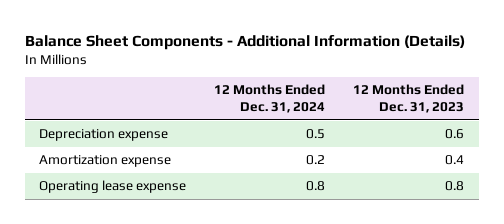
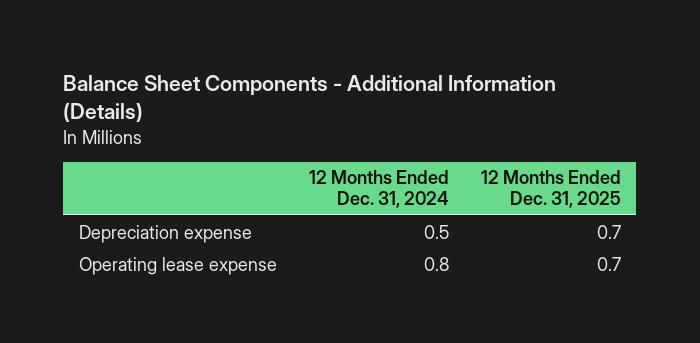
[353,84,465,114] 12 Months Ended Dec. 31, 2023 -> none
none -> [480,170,621,209] 12 Months Ended Dec. 31, 2025
[39,155,172,168] Amortization expense -> none

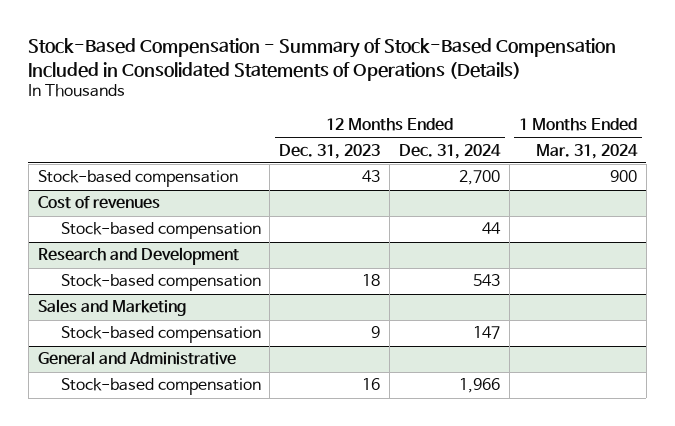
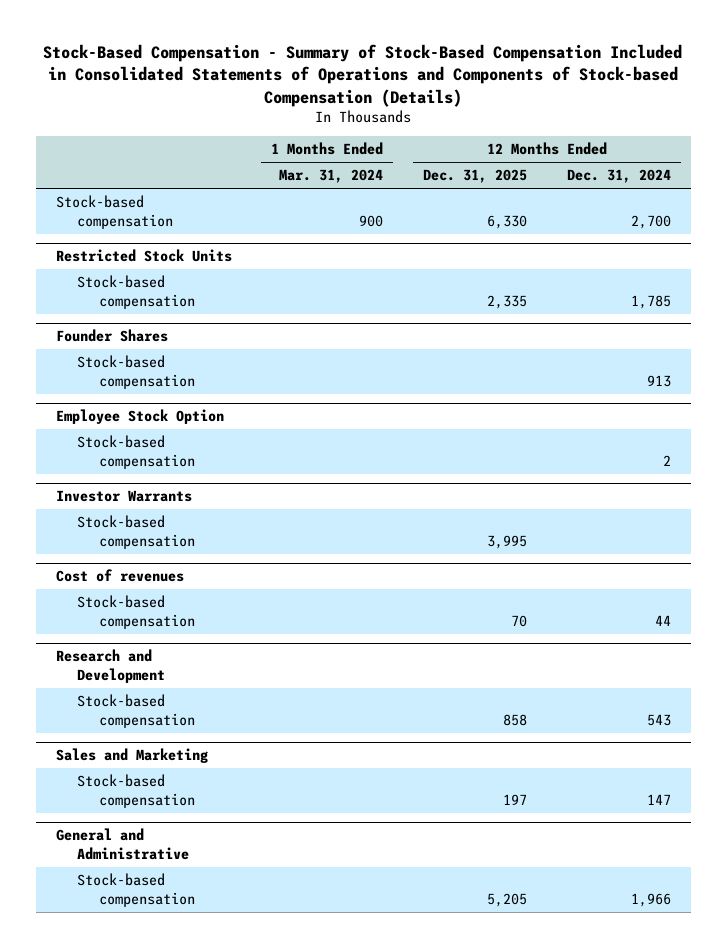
[28,38,617,81] Stock-Based Compensation - Summary of Stock-Based Compensation Included in Consolidated Statements of Operations (Details) -> [43,43,683,107] Stock-Based Compensation - Summary of Stock-Based Compensation Included in Consolidated Statements of Operations and Components of Stock-based Compensation (Details)
[279,143,381,159] Dec. 31, 2023 -> none
none -> [423,169,528,184] Dec. 31, 2025
none -> [55,249,232,263] Restricted Stock Units
none -> [77,275,196,309] Stock-based compensation
none -> [55,329,168,343] Founder Shares
none -> [77,355,196,389] Stock-based compensation
none -> [55,409,224,425] Employee Stock Option
none -> [77,435,196,469] Stock-based compensation
none -> [55,490,192,503] Investor Warrants
none -> [77,515,196,549] Stock-based compensation

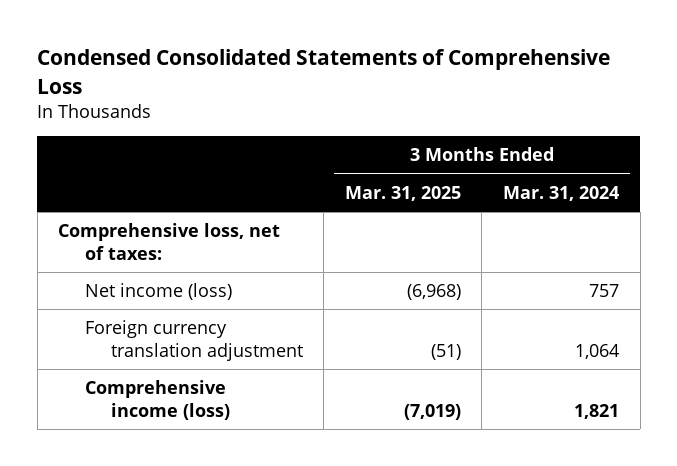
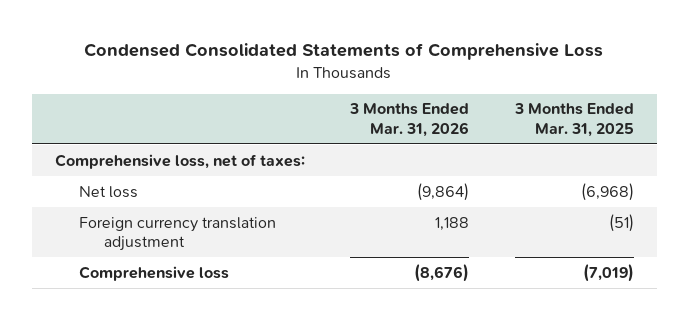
[503,185,620,201] Mar. 31, 2024 -> none
none -> [349,103,470,137] 3 Months Ended Mar. 31, 2026
[84,283,232,301] Net income (loss) -> [79,185,139,198] Net loss
[84,380,230,421] Comprehensive income (loss) -> [79,265,230,281] Comprehensive loss

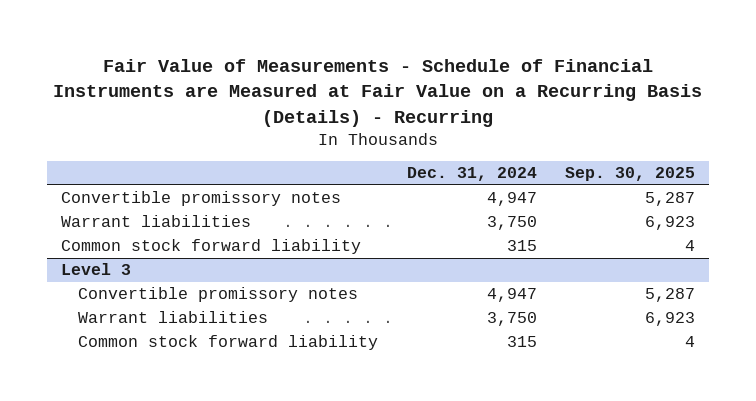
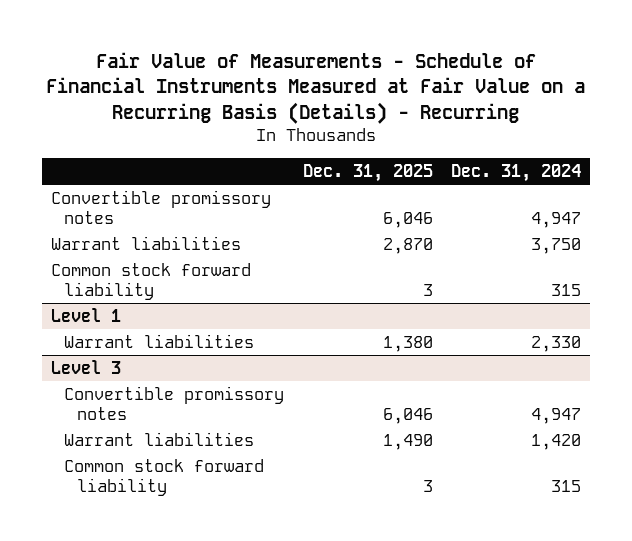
[52,59,702,127] Fair Value of Measurements - Schedule of Financial Instruments are Measured at Fair Value on a Recurring Basis (Details) - Recurring -> [46,51,586,125] Fair Value of Measurements - Schedule of Financial Instruments Measured at Fair Value on a Recurring Basis (Details) - Recurring
[564,167,695,182] Sep. 30, 2025 -> none
none -> [302,163,433,182] Dec. 31, 2025
none -> [51,307,122,322] Level 1
none -> [64,333,255,348] Warrant liabilities
[486,312,537,327] 3,750 -> [531,433,582,450] 1,420

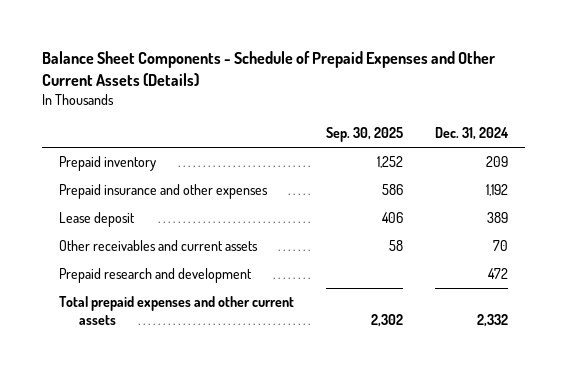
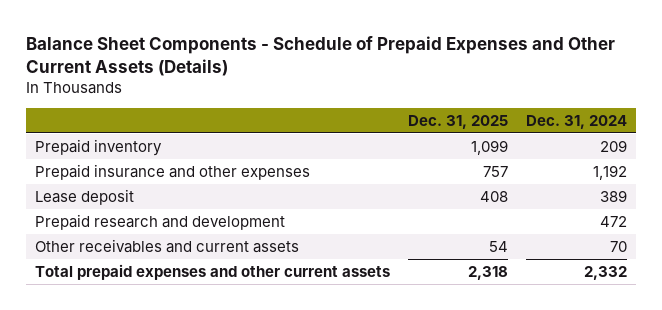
[325,126,403,142] Sep. 30, 2025 -> none
none -> [408,114,509,129] Dec. 31, 2025
[58,240,258,252] Other receivables and current assets -> [35,238,300,253] Other receivables and current assets

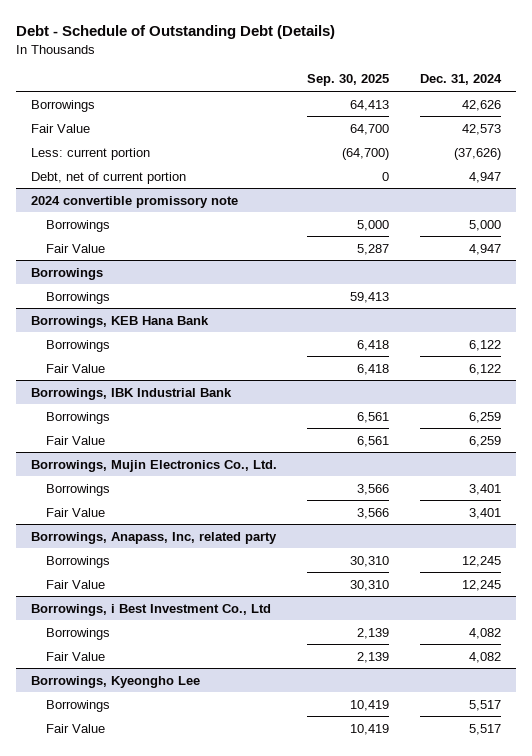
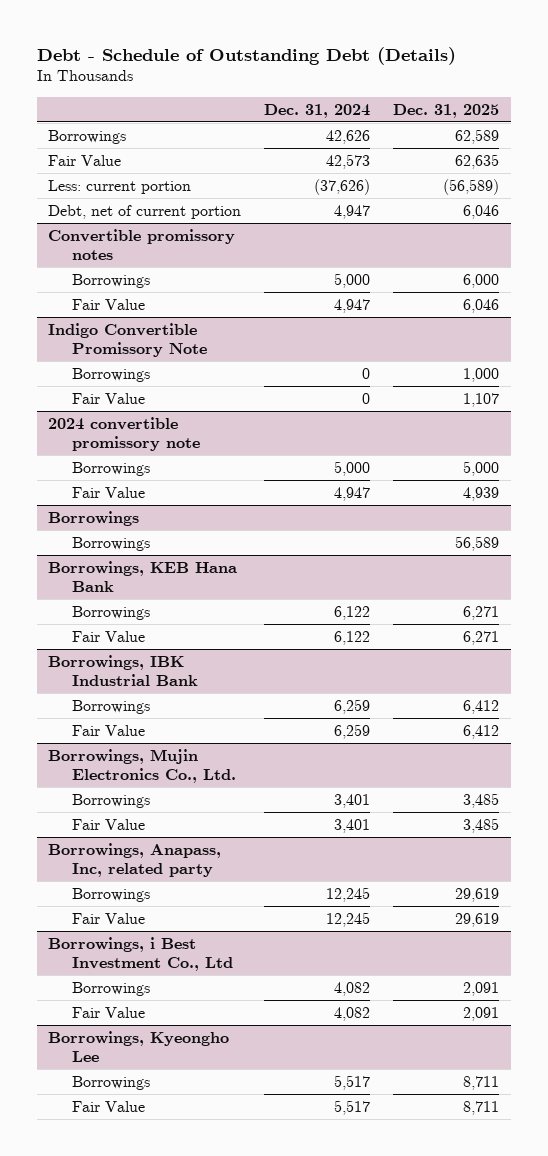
[307,74,390,87] Sep. 30, 2025 -> none
none -> [393,103,500,118] Dec. 31, 2025
none -> [48,228,236,260] Convertible promissory notes
none -> [71,273,150,288] Borrowings
none -> [71,298,145,310] Fair Value
none -> [48,322,207,357] Indigo Convertible Promissory Note
none -> [71,367,150,382] Borrowings
none -> [71,392,145,404] Fair Value

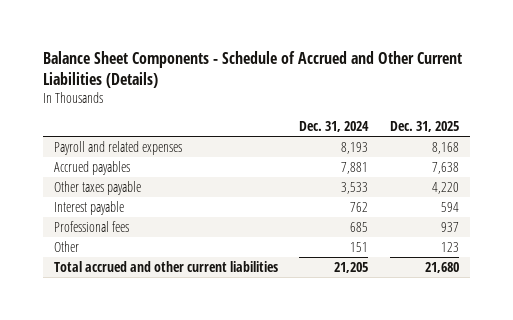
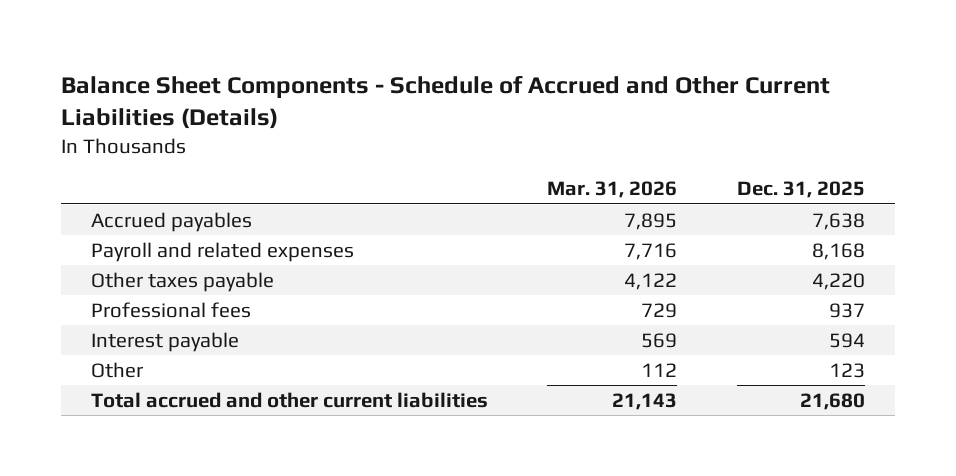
[299,121,370,133] Dec. 31, 2024 -> none
none -> [547,181,678,199] Mar. 31, 2026
[53,140,182,155] Payroll and related expenses -> [90,241,354,262] Payroll and related expenses
[53,200,124,215] Interest payable -> [90,331,239,352] Interest payable

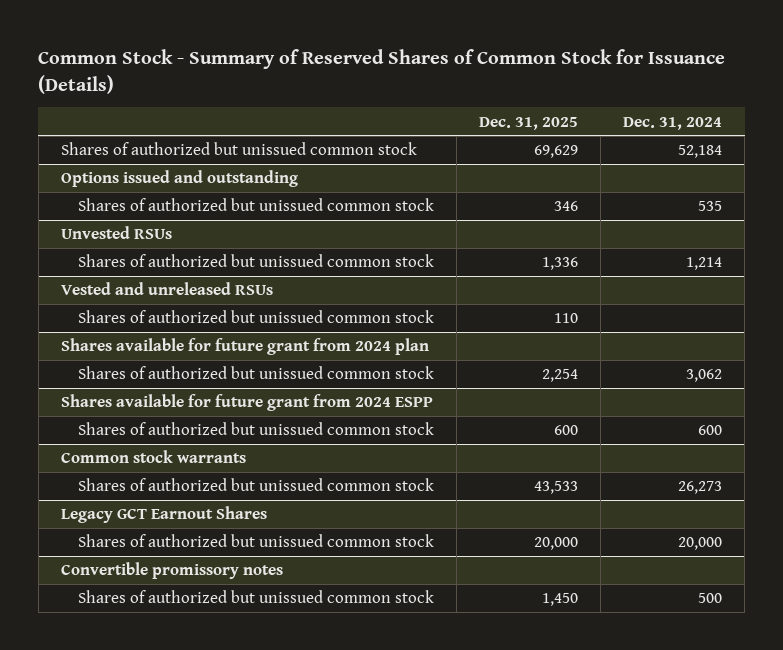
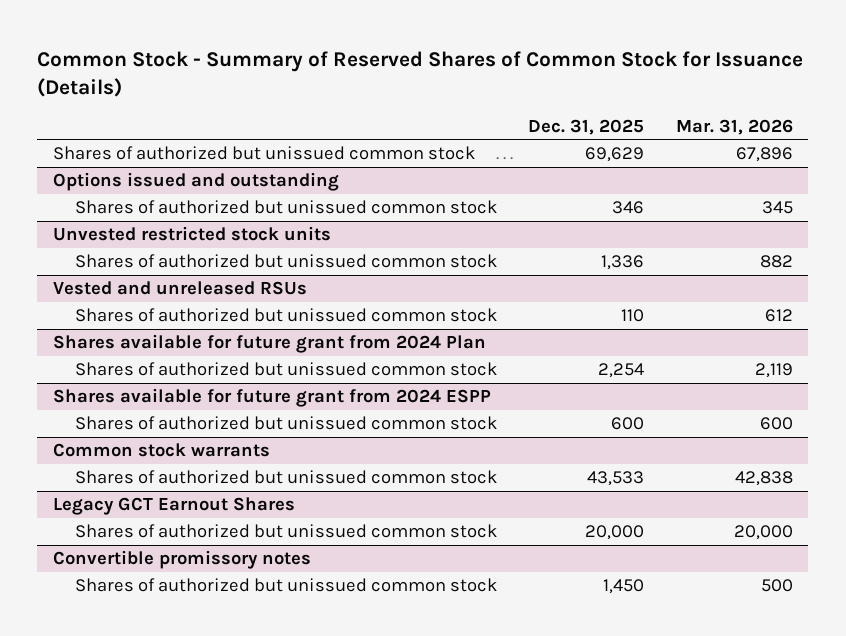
[623,116,723,130] Dec. 31, 2024 -> none
none -> [675,118,793,135] Mar. 31, 2026
[60,226,172,240] Unvested RSUs -> [53,226,332,242] Unvested restricted stock units
[60,338,429,356] Shares available for future grant from 2024 plan -> [53,334,487,354] Shares available for future grant from 2024 Plan

